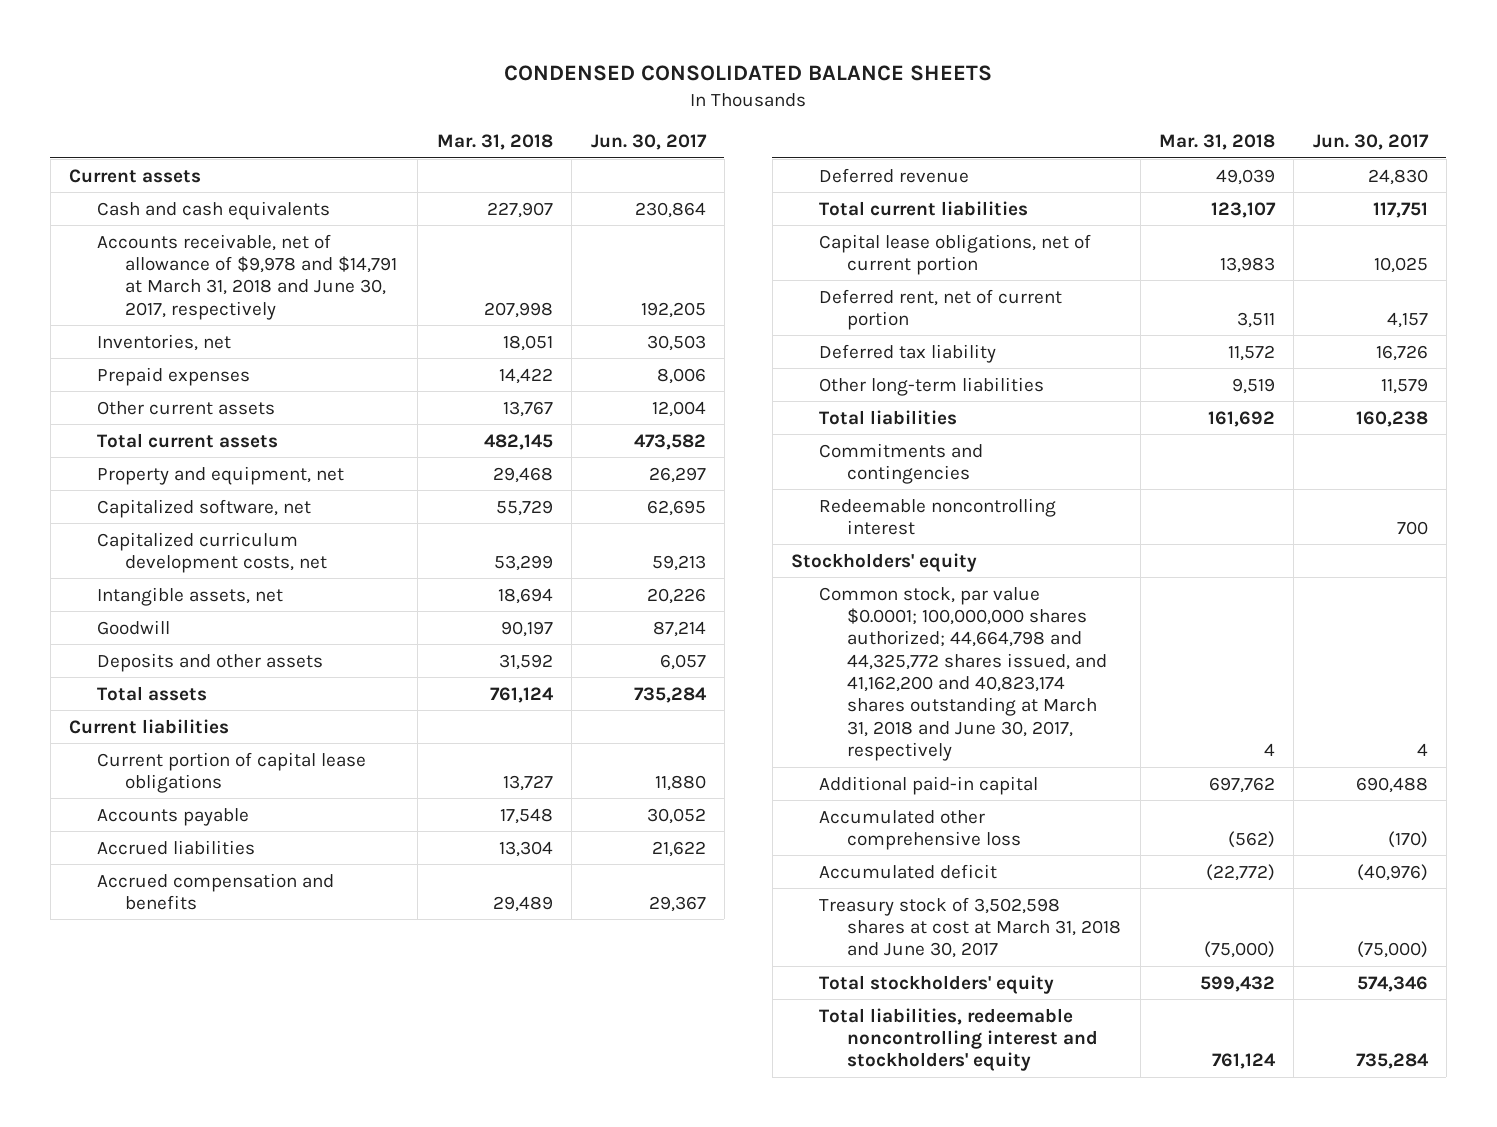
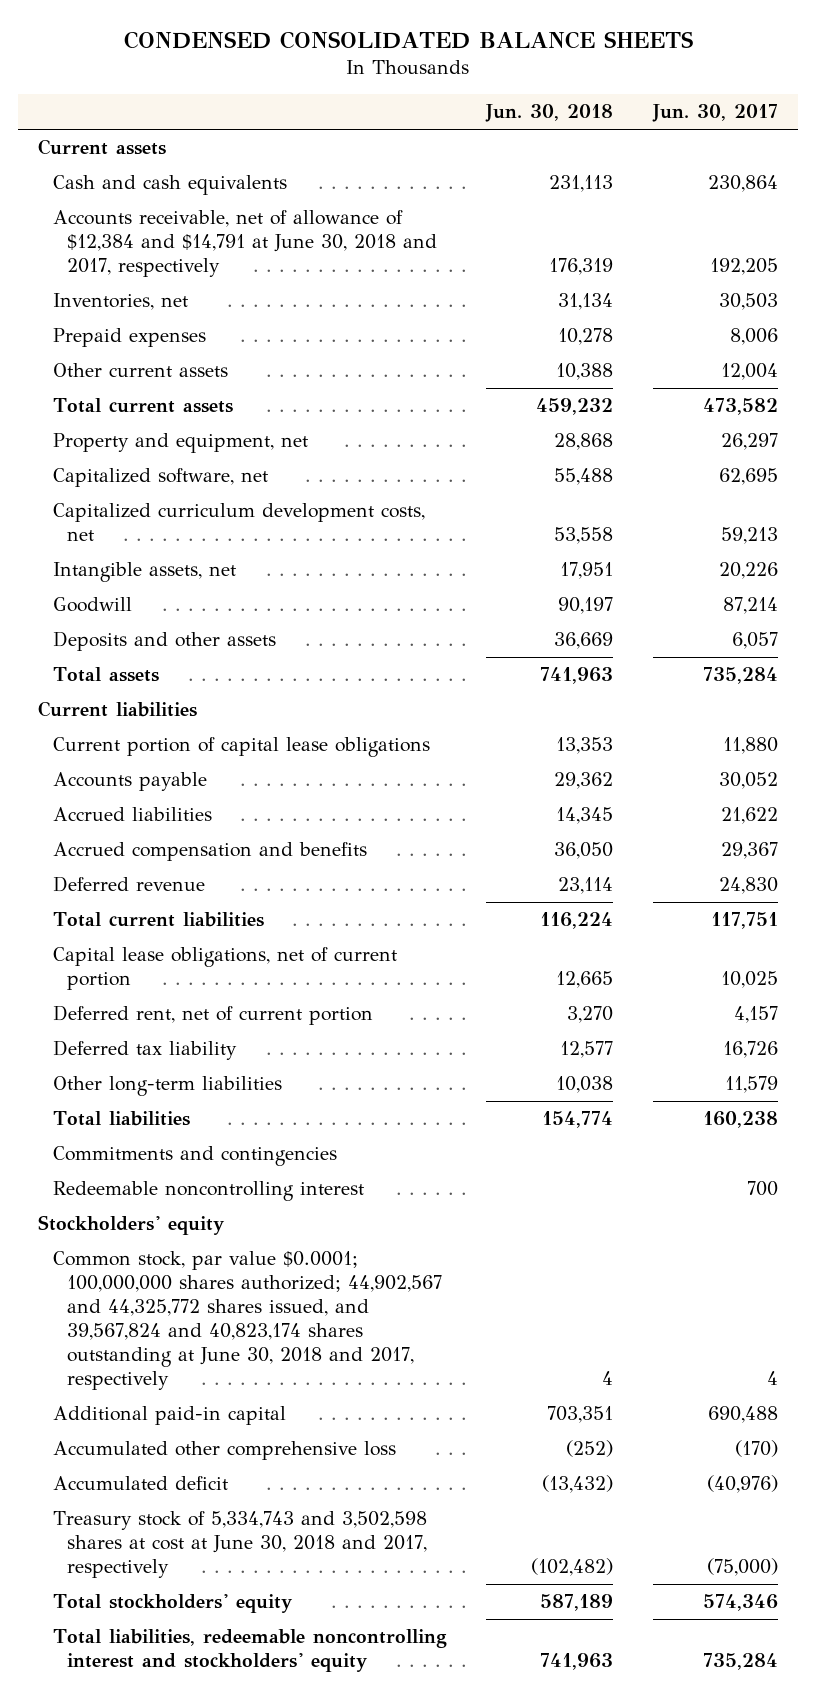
[436,134,553,151] Mar. 31, 2018 -> none
none -> [485,104,614,123] Jun. 30, 2018
[97,233,398,320] Accounts receivable, net of allowance of $9,978 and $14,791 at March 31, 2018 and June 30, 2017, respectively -> [52,210,438,278] Accounts receivable, net of allowance of $12,384 and $14,791 at June 30, 2018 and 2017, respectively
[819,586,1108,762] Common stock, par value $0.0001; 100,000,000 shares authorized; 44,664,798 and 44,325,772 shares issued, and 41,162,200 and 40,823,174 shares outstanding at March 31, 2018 and June 30, 2017, respectively -> [52,1251,443,1391] Common stock, par value $0.0001; 100,000,000 shares authorized; 44,902,567 and 44,325,772 shares issued, and 39,567,824 and 40,823,174 shares outstanding at June 30, 2018 and 2017, respectively
[819,896,1122,959] Treasury stock of 3,502,598 shares at cost at March 31, 2018 and June 30, 2017 -> [52,1511,428,1579] Treasury stock of 5,334,743 and 3,502,598 shares at cost at June 30, 2018 and 2017, respectively

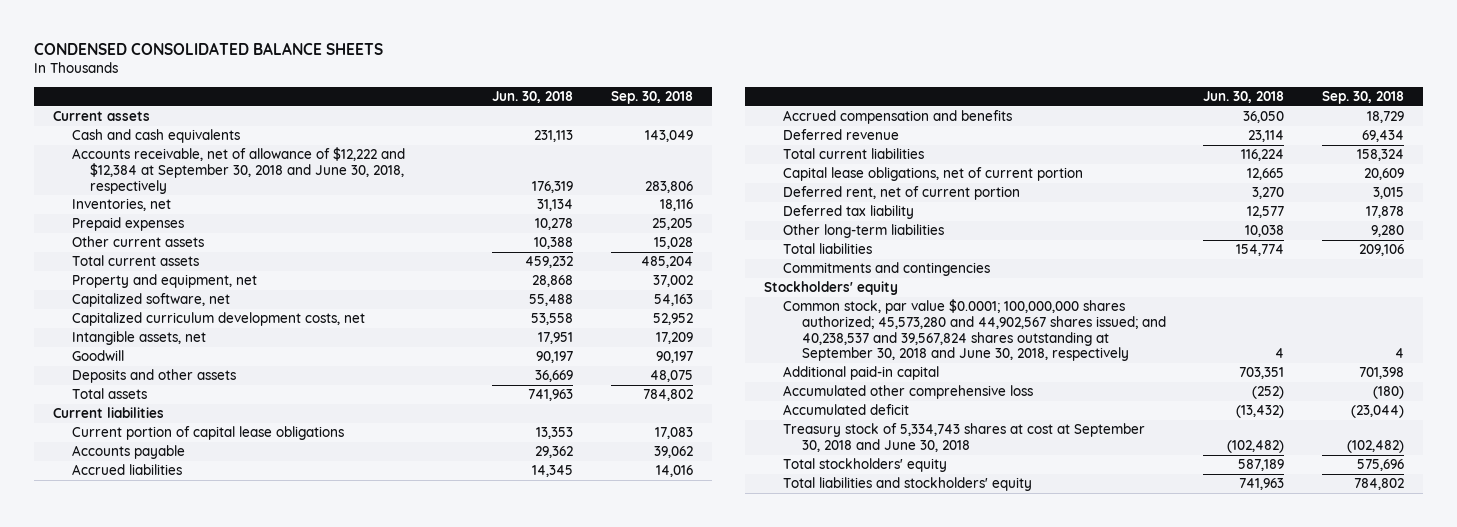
[652,104,779,123] Jun. 30, 2017 -> none
none -> [610,91,693,105] Sep. 30, 2018
[52,210,438,278] Accounts receivable, net of allowance of $12,384 and $14,791 at June 30, 2018 and 2017, respectively -> [71,147,405,194] Accounts receivable, net of allowance of $12,222 and $12,384 at September 30, 2018 and June 30, 2018, respectively
[52,1181,364,1202] Redeemable noncontrolling interest -> none
[52,1251,443,1391] Common stock, par value $0.0001; 100,000,000 shares authorized; 44,902,567 and 44,325,772 shares issued, and 39,567,824 and 40,823,174 shares outstanding at June 30, 2018 and 2017, respectively -> [782,299,1166,362] Common stock, par value $0.0001; 100,000,000 shares authorized; 45,573,280 and 44,902,567 shares issued; and 40,238,537 and 39,567,824 shares outstanding at September 30, 2018 and June 30, 2018, respectively
[52,1511,428,1579] Treasury stock of 5,334,743 and 3,502,598 shares at cost at June 30, 2018 and 2017, respectively -> [782,423,1145,452] Treasury stock of 5,334,743 shares at cost at September 30, 2018 and June 30, 2018
[52,1629,447,1673] Total liabilities, redeemable noncontrolling interest and stockholders' equity -> [782,477,1032,492] Total liabilities and stockholders' equity

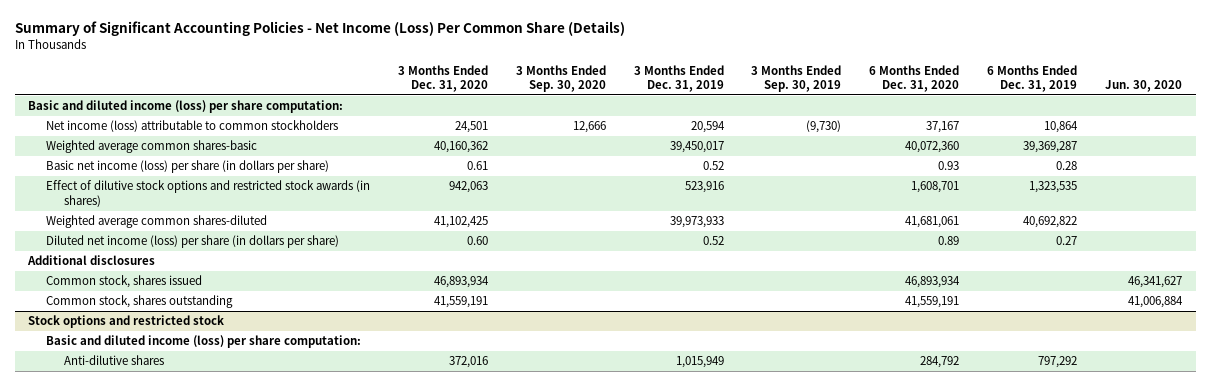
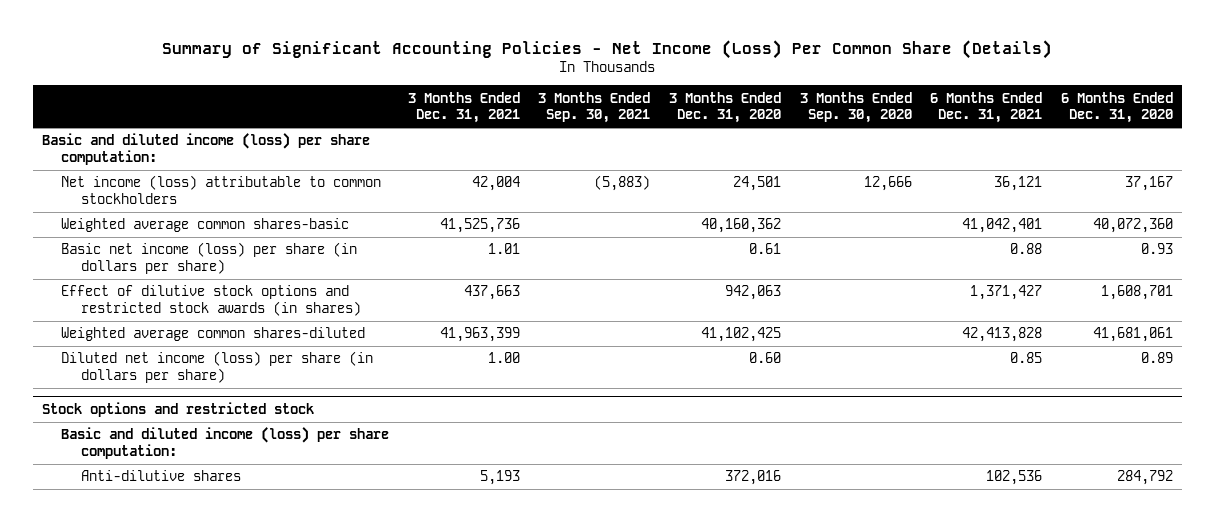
[633,64,724,93] 3 Months Ended Dec. 31, 2019 -> none
[751,64,842,93] 3 Months Ended Sep. 30, 2019 -> none
[986,64,1077,93] 6 Months Ended Dec. 31, 2019 -> none
[1104,80,1182,93] Jun. 30, 2020 -> none
none -> [407,91,520,124] 3 Months Ended Dec. 31, 2021
none -> [538,91,651,124] 3 Months Ended Sep. 30, 2021
none -> [930,91,1043,124] 6 Months Ended Dec. 31, 2021
[27,255,156,266] Additional disclosures -> none
[46,275,203,289] Common stock, shares issued -> none
[46,295,234,309] Common stock, shares outstanding -> none

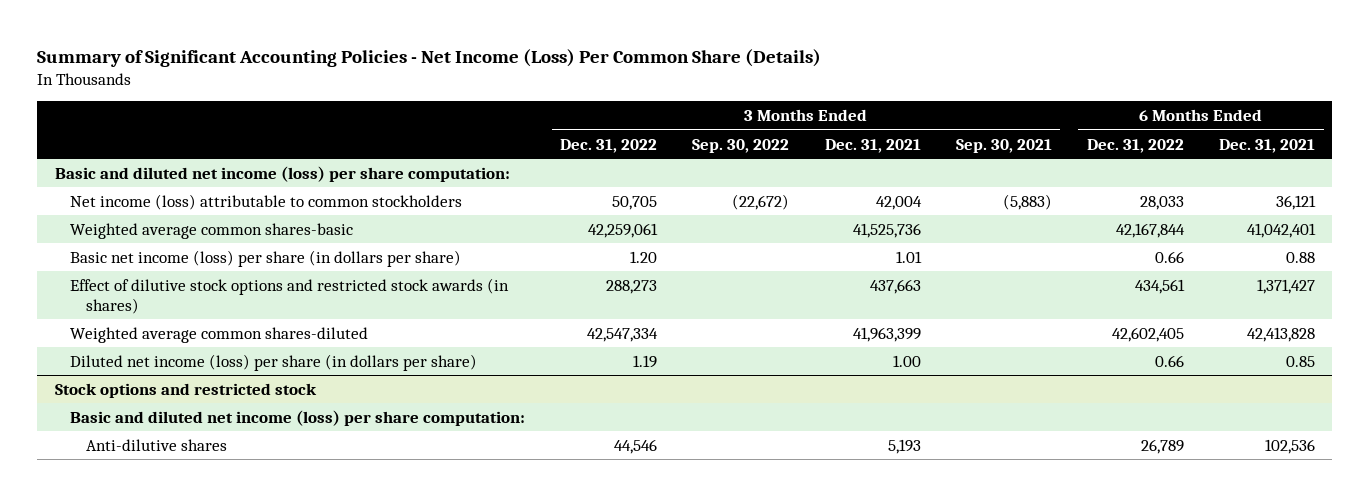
[669,91,782,124] 3 Months Ended Dec. 31, 2020 -> none
[799,91,912,124] 3 Months Ended Sep. 30, 2020 -> none
[1060,91,1173,124] 6 Months Ended Dec. 31, 2020 -> none
none -> [560,138,658,153] Dec. 31, 2022
none -> [692,138,790,153] Sep. 30, 2022
none -> [1086,138,1184,153] Dec. 31, 2022
[41,133,370,165] Basic and diluted income (loss) per share computation: -> [54,165,510,182] Basic and diluted net income (loss) per share computation:
[61,427,390,459] Basic and diluted income (loss) per share computation: -> [70,409,526,426] Basic and diluted net income (loss) per share computation:

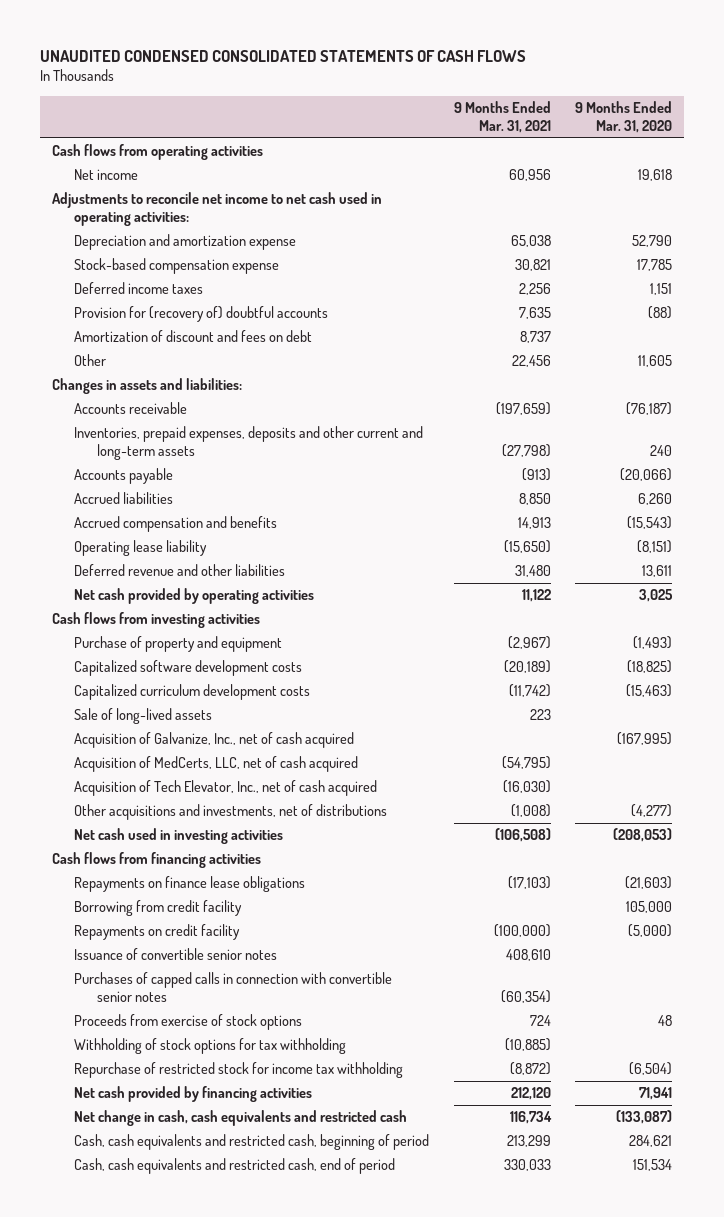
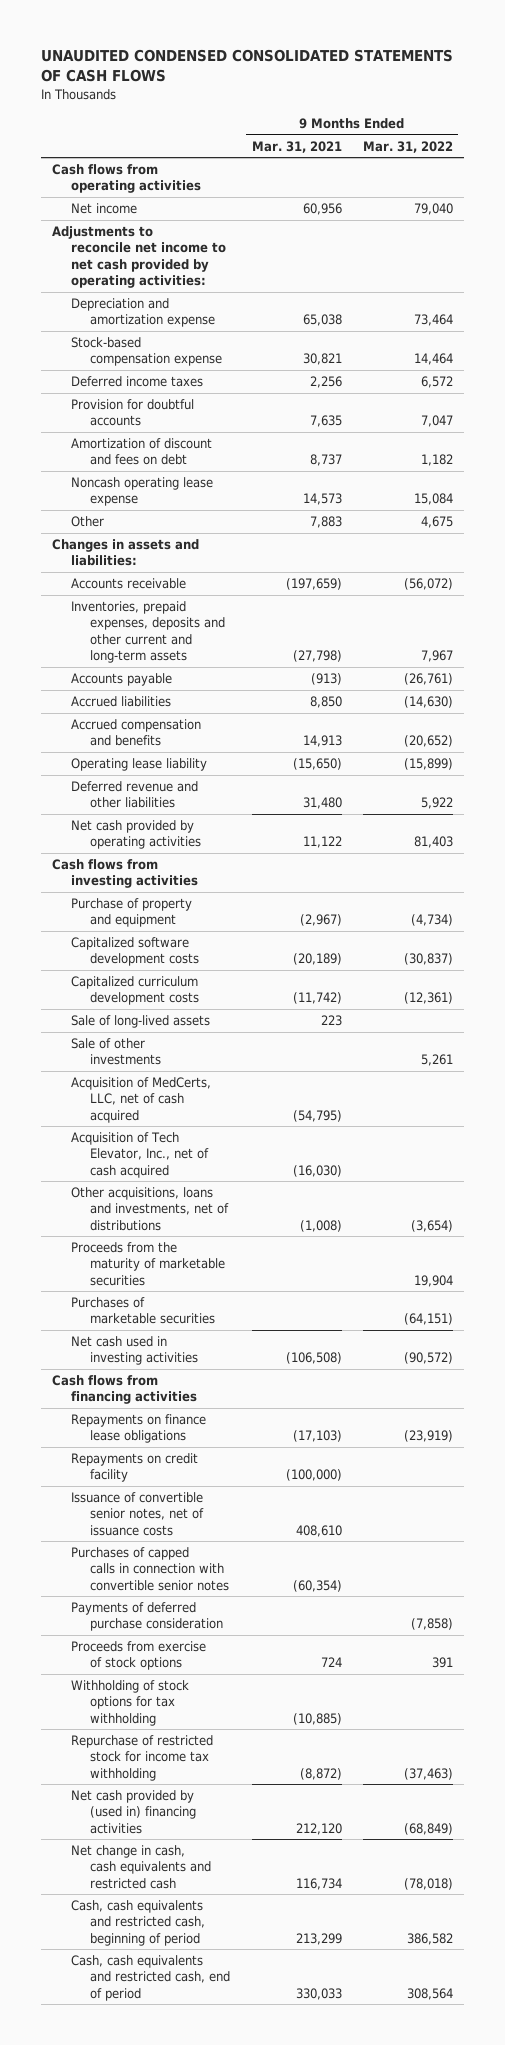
[574,100,672,134] 9 Months Ended Mar. 31, 2020 -> none
none -> [362,140,453,153] Mar. 31, 2022
[51,192,382,227] Adjustments to reconcile net income to net cash used in operating activities: -> [51,226,227,288] Adjustments to reconcile net income to net cash provided by operating activities:
[74,306,329,323] Provision for (recovery of) doubtful accounts -> [71,399,195,427] Provision for doubtful accounts
none -> [71,477,214,507] Noncash operating lease expense
[511,355,551,368] 22,456 -> [309,516,342,529] 7,883
[74,732,355,749] Acquisition of Galvanize, Inc., net of cash acquired -> none
none -> [71,1038,162,1066] Sale of other investments
[74,804,388,821] Other acquisitions and investments, net of distributions -> [71,1187,230,1231] Other acquisitions, loans and investments, net of distributions
none -> [71,1242,226,1286] Proceeds from the maturity of marketable securities
none -> [71,1297,216,1325] Purchases of marketable securities
[74,900,243,917] Borrowing from credit facility -> none
[74,948,278,961] Issuance of convertible senior notes -> [71,1492,205,1536] Issuance of convertible senior notes, net of issuance costs
none -> [71,1602,224,1632] Payments of deferred purchase consideration
[74,1086,313,1103] Net cash provided by financing activities -> [71,1790,197,1834] Net cash provided by (used in) financing activities

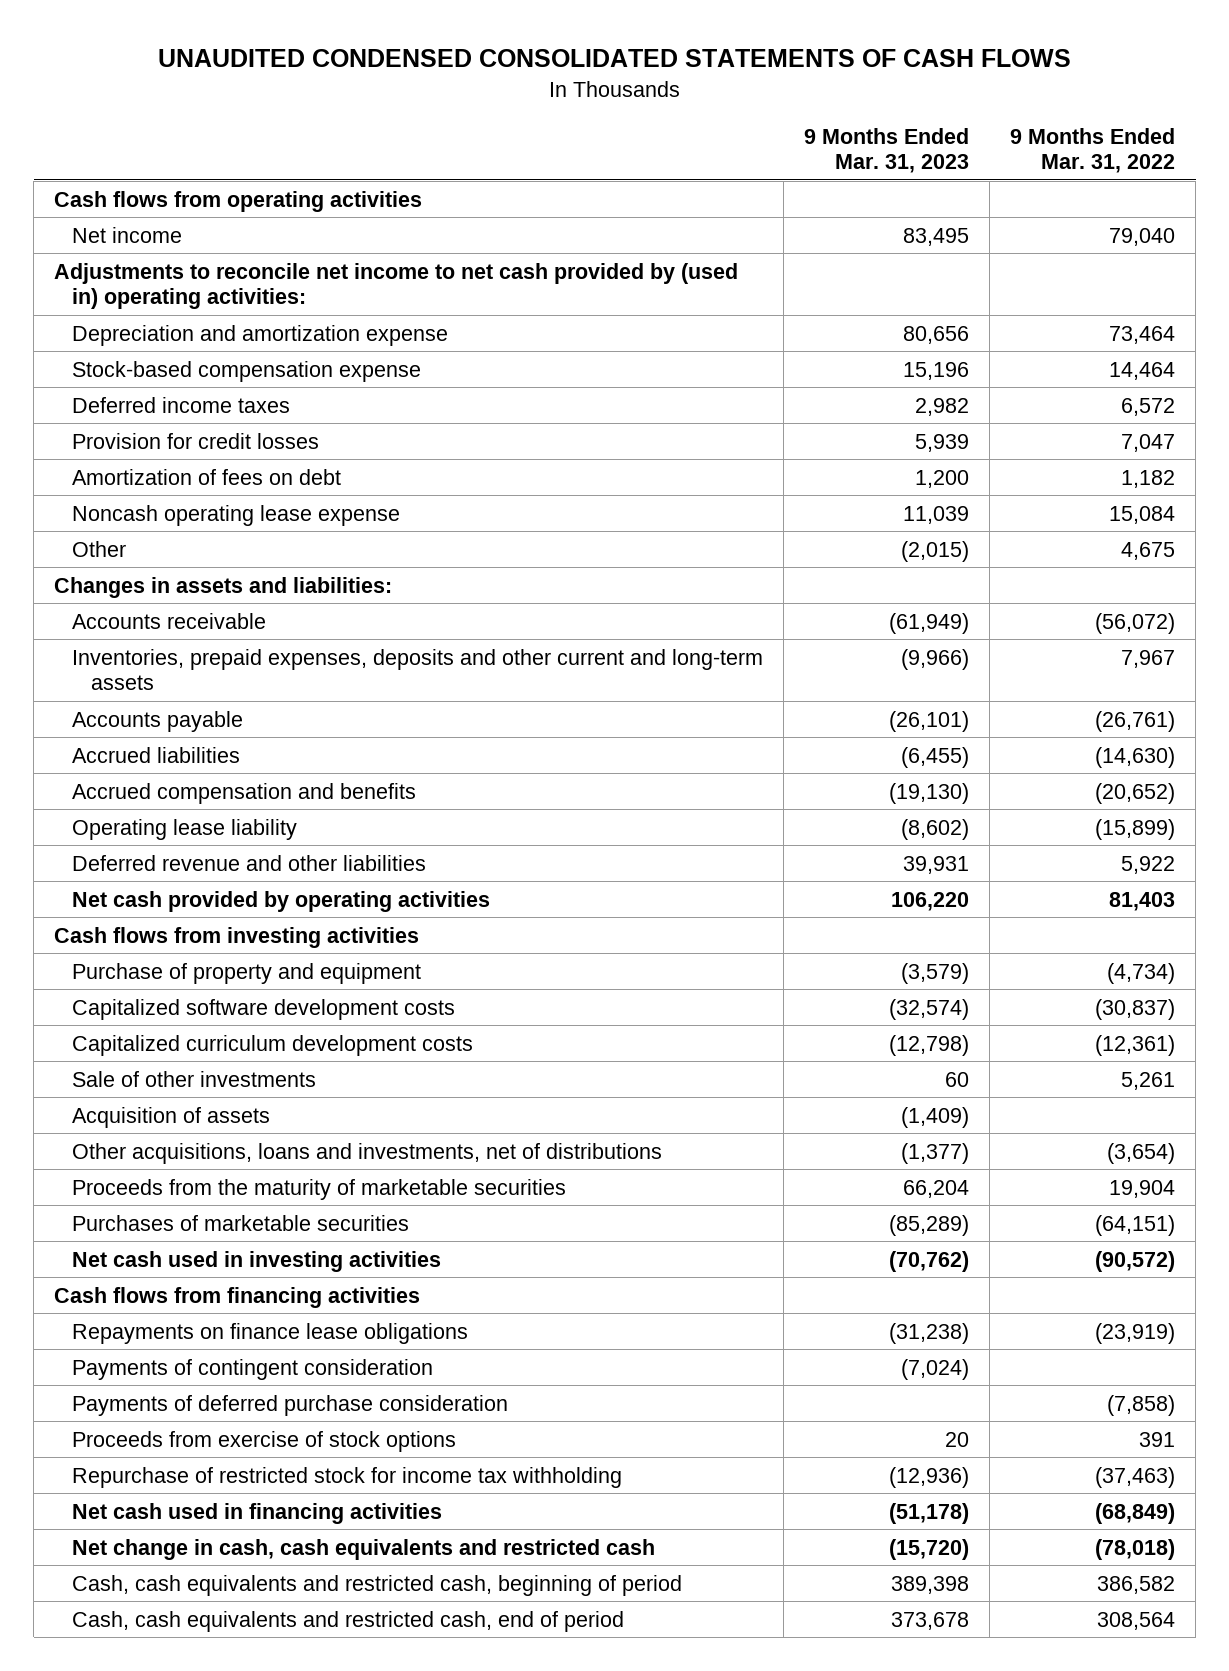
[251,140,342,153] Mar. 31, 2021 -> none
none -> [804,127,970,174] 9 Months Ended Mar. 31, 2023
[51,226,227,288] Adjustments to reconcile net income to net cash provided by operating activities: -> [54,262,739,309] Adjustments to reconcile net income to net cash provided by (used in) operating activities:
[71,399,195,427] Provision for doubtful accounts -> [72,432,320,449] Provision for credit losses
[71,438,213,466] Amortization of discount and fees on debt -> [72,468,342,485] Amortization of fees on debt
[71,1015,211,1029] Sale of long-lived assets -> none
[71,1077,212,1123] Acquisition of MedCerts, LLC, net of cash acquired -> none
[71,1132,210,1178] Acquisition of Tech Elevator, Inc., net of cash acquired -> none
none -> [72,1106,271,1128] Acquisition of assets
[71,1453,199,1483] Repayments on credit facility -> none
[71,1492,205,1536] Issuance of convertible senior notes, net of issuance costs -> none
[71,1547,230,1591] Purchases of capped calls in connection with convertible senior notes -> none
none -> [72,1358,434,1380] Payments of contingent consideration
[71,1680,190,1726] Withholding of stock options for tax withholding -> none
[71,1790,197,1834] Net cash provided by (used in) financing activities -> [72,1502,443,1524] Net cash used in financing activities

